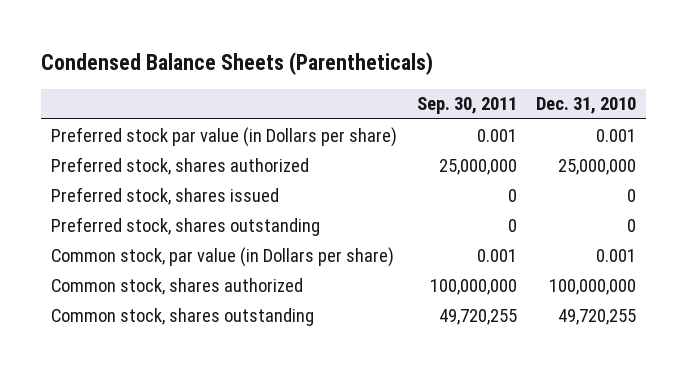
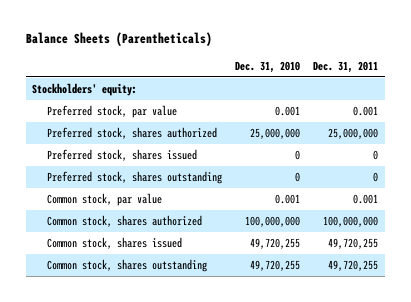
[41,52,434,76] Condensed Balance Sheets (Parentheticals) -> [25,32,212,47] Balance Sheets (Parentheticals)
[416,97,517,115] Sep. 30, 2011 -> none
none -> [313,60,379,73] Dec. 31, 2011
none -> [32,82,138,96] Stockholders' equity:
[51,126,398,147] Preferred stock par value (in Dollars per share) -> [47,104,178,118] Preferred stock, par value
[51,246,395,267] Common stock, par value (in Dollars per share) -> [47,192,163,206] Common stock, par value
none -> [47,236,183,249] Common stock, shares issued

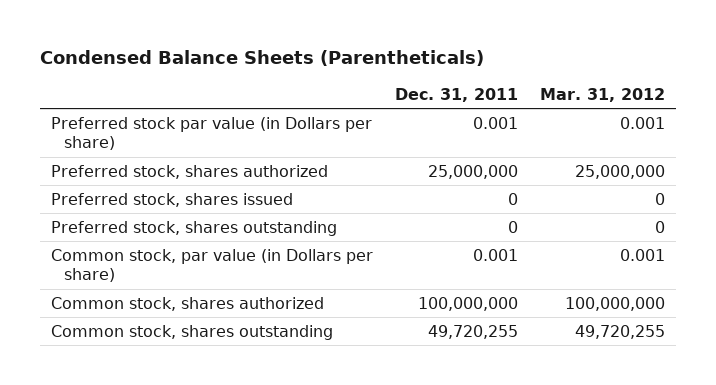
[25,32,212,47] Balance Sheets (Parentheticals) -> [39,50,484,67] Condensed Balance Sheets (Parentheticals)
[235,60,301,73] Dec. 31, 2010 -> none
none -> [539,87,665,102] Mar. 31, 2012
[32,82,138,96] Stockholders' equity: -> none
[47,104,178,118] Preferred stock, par value -> [50,116,372,151] Preferred stock par value (in Dollars per share)
[47,192,163,206] Common stock, par value -> [50,248,373,283] Common stock, par value (in Dollars per share)
[47,236,183,249] Common stock, shares issued -> none

